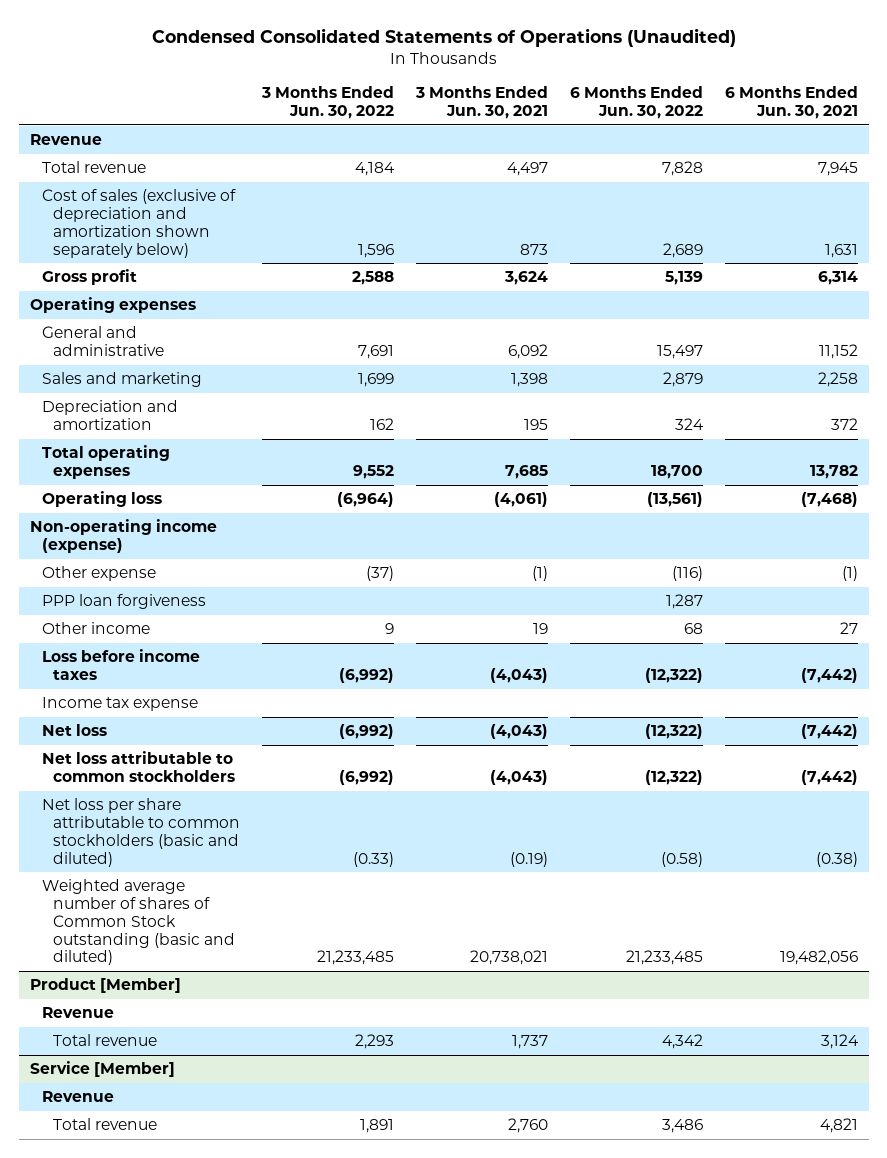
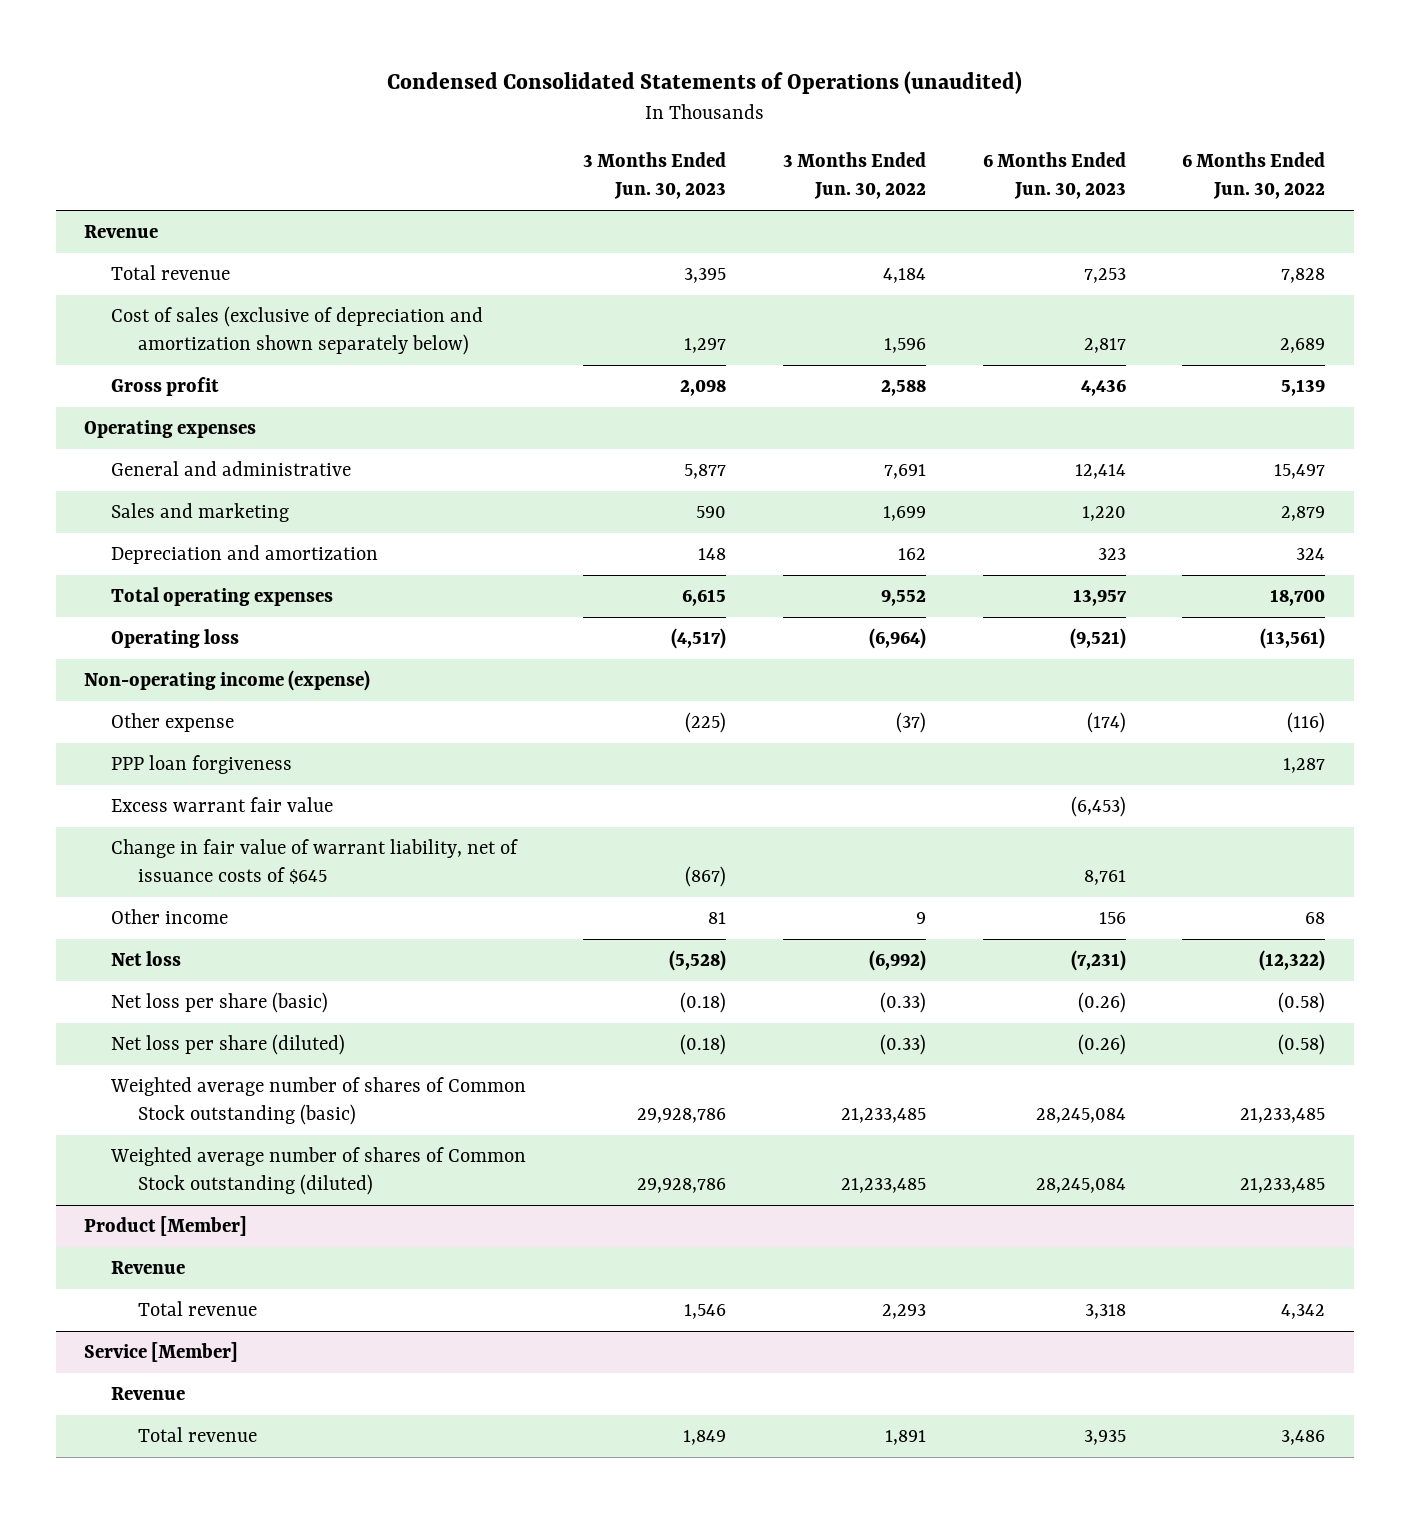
[151,27,736,47] Condensed Consolidated Statements of Operations (Unaudited) -> [386,71,1022,95] Condensed Consolidated Statements of Operations (unaudited)
[414,86,548,120] 3 Months Ended Jun. 30, 2021 -> none
[724,86,858,120] 6 Months Ended Jun. 30, 2021 -> none
none -> [583,152,727,200] 3 Months Ended Jun. 30, 2023
none -> [982,152,1126,200] 6 Months Ended Jun. 30, 2023
none -> [111,797,334,813] Excess warrant fair value
none -> [111,839,519,885] Change in fair value of warrant liability, net of issuance costs of $645
[41,649,200,681] Loss before income taxes -> none
[41,697,198,712] Income tax expense -> none
[41,751,236,783] Net loss attributable to common stockholders -> none
[41,798,241,867] Net loss per share attributable to common stockholders (basic and diluted) -> [111,992,329,1014] Net loss per share (basic)
none -> [111,1034,346,1056] Net loss per share (diluted)
[41,879,236,966] Weighted average number of shares of Common Stock outstanding (basic and diluted) -> [110,1077,527,1126] Weighted average number of shares of Common Stock outstanding (basic)
none -> [110,1147,527,1196] Weighted average number of shares of Common Stock outstanding (diluted)

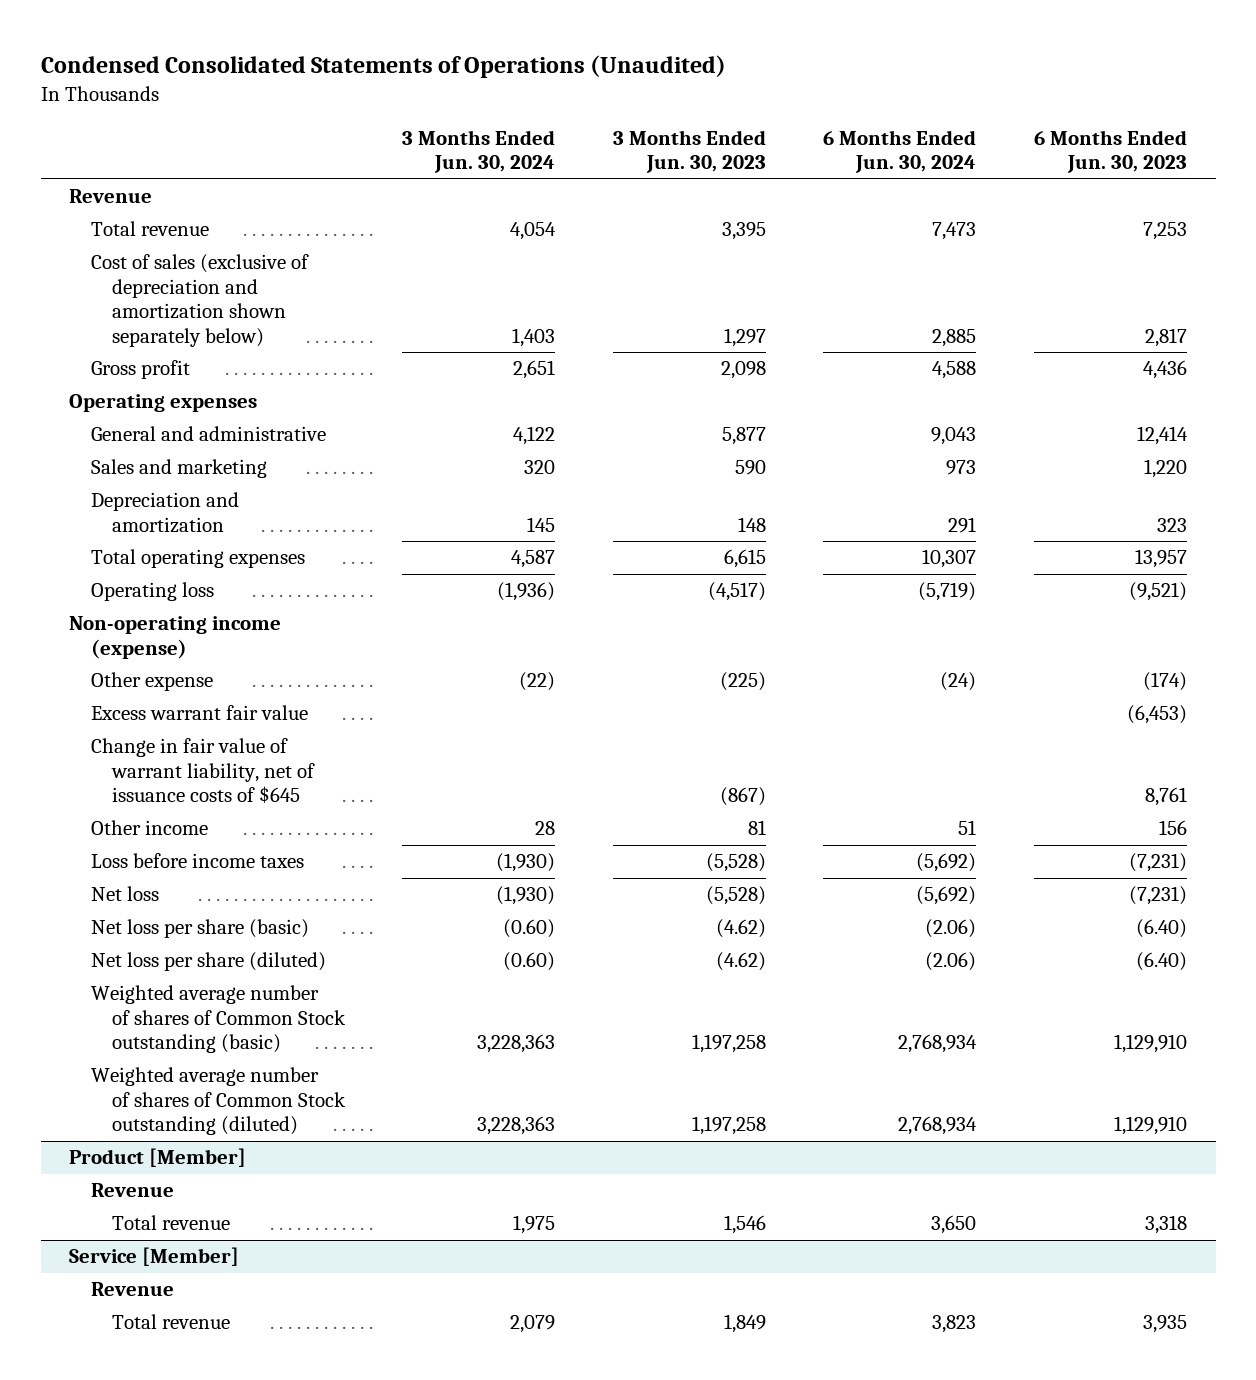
[386,71,1022,95] Condensed Consolidated Statements of Operations (unaudited) -> [40,54,726,78] Condensed Consolidated Statements of Operations (Unaudited)
[782,152,926,200] 3 Months Ended Jun. 30, 2022 -> none
[1182,152,1326,200] 6 Months Ended Jun. 30, 2022 -> none
none -> [402,129,556,174] 3 Months Ended Jun. 30, 2024
none -> [823,129,977,174] 6 Months Ended Jun. 30, 2024
[111,755,293,775] PPP loan forgiveness -> none
none -> [90,853,304,869] Loss before income taxes
[680,992,727,1014] (0.18) -> [715,919,766,939] (4.62)
[1077,992,1126,1014] (0.26) -> [1136,919,1188,939] (6.40)
[680,1034,727,1056] (0.18) -> [715,952,766,972] (4.62)
[1077,1034,1126,1056] (0.26) -> [1136,952,1188,972] (6.40)
[637,1108,727,1124] 29,928,786 -> [691,1034,766,1054] 1,197,258
[1035,1108,1126,1124] 28,245,084 -> [1114,1034,1188,1054] 1,129,910
[637,1178,727,1194] 29,928,786 -> [691,1116,766,1136] 1,197,258
[1035,1178,1126,1194] 28,245,084 -> [1114,1116,1188,1136] 1,129,910

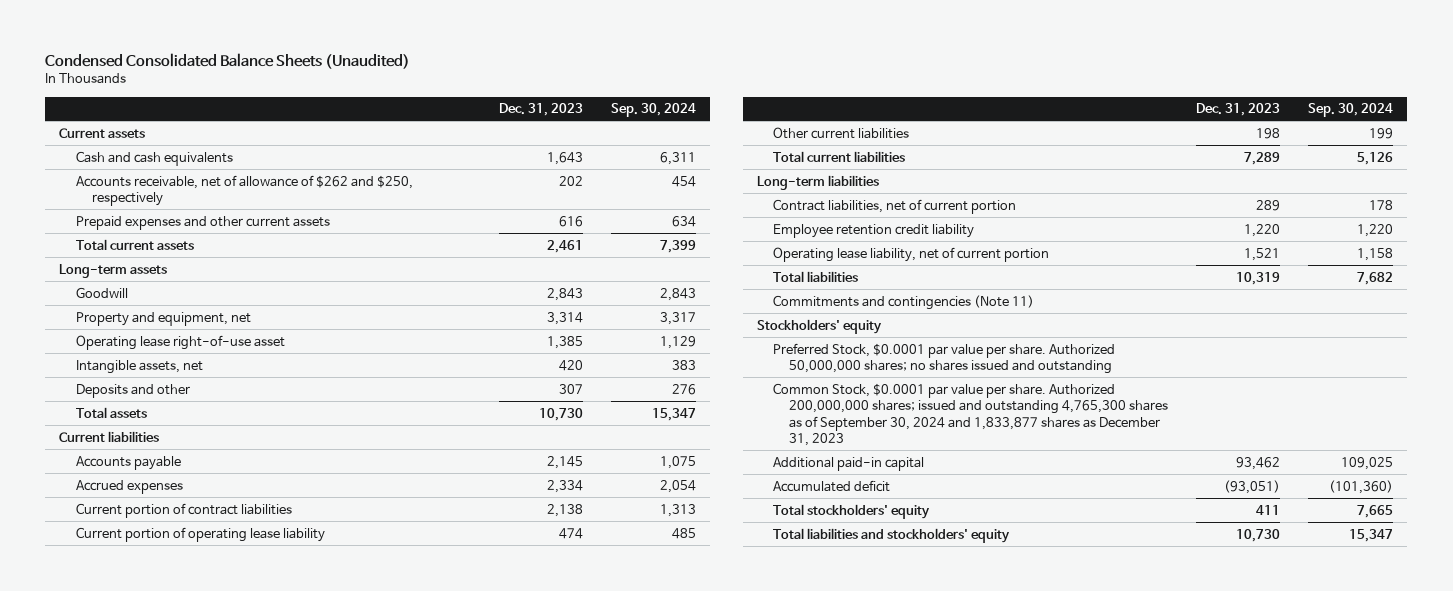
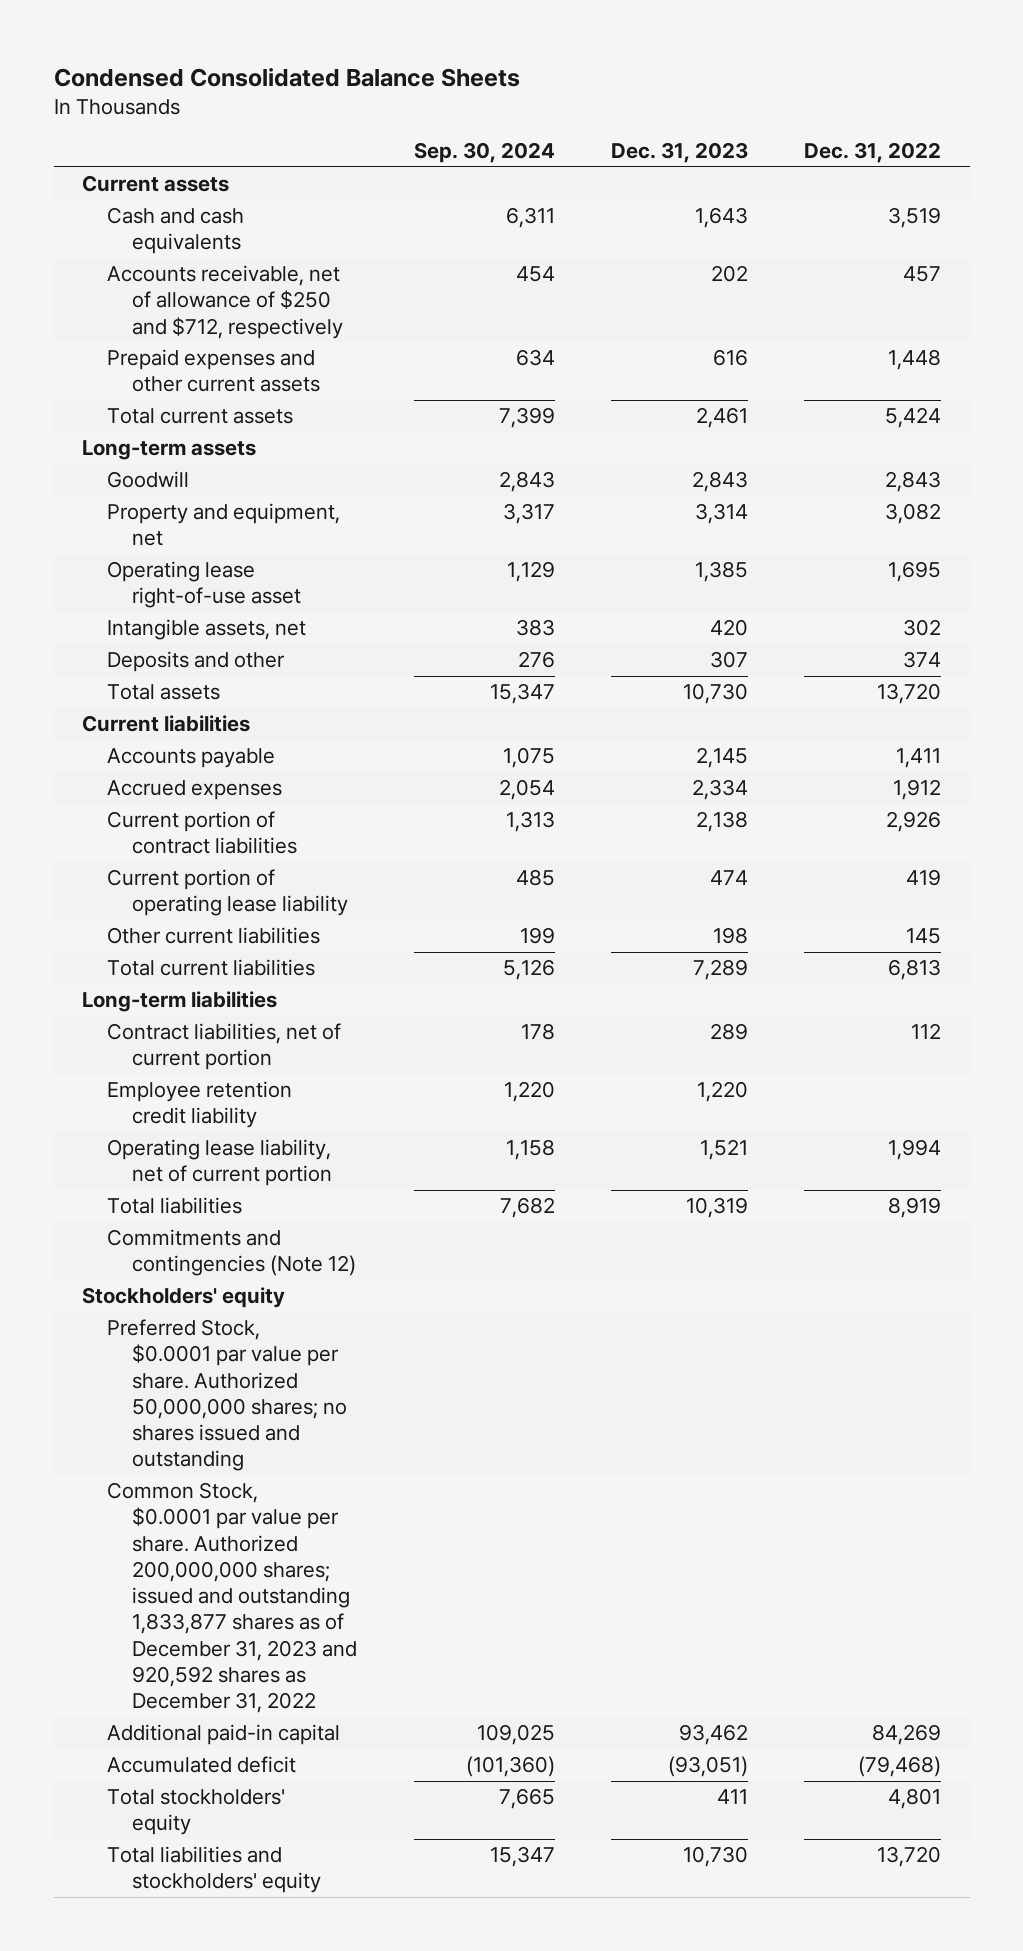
[45,52,411,69] Condensed Consolidated Balance Sheets (Unaudited) -> [53,68,520,88] Condensed Consolidated Balance Sheets
none -> [804,142,942,164] Dec. 31, 2022
[75,174,413,207] Accounts receivable, net of allowance of $262 and $250, respectively -> [107,265,344,339] Accounts receivable, net of allowance of $250 and $712, respectively
[772,294,1034,310] Commitments and contingencies (Note 11) -> [107,1229,357,1277] Commitments and contingencies (Note 12)
[772,382,1169,447] Common Stock, $0.0001 par value per share. Authorized 200,000,000 shares; issued and outstanding 4,765,300 shares as of September 30, 2024 and 1,833,877 shares as December 31, 2023 -> [107,1482,358,1714] Common Stock, $0.0001 par value per share. Authorized 200,000,000 shares; issued and outstanding 1,833,877 shares as of December 31, 2023 and 920,592 shares as December 31, 2022

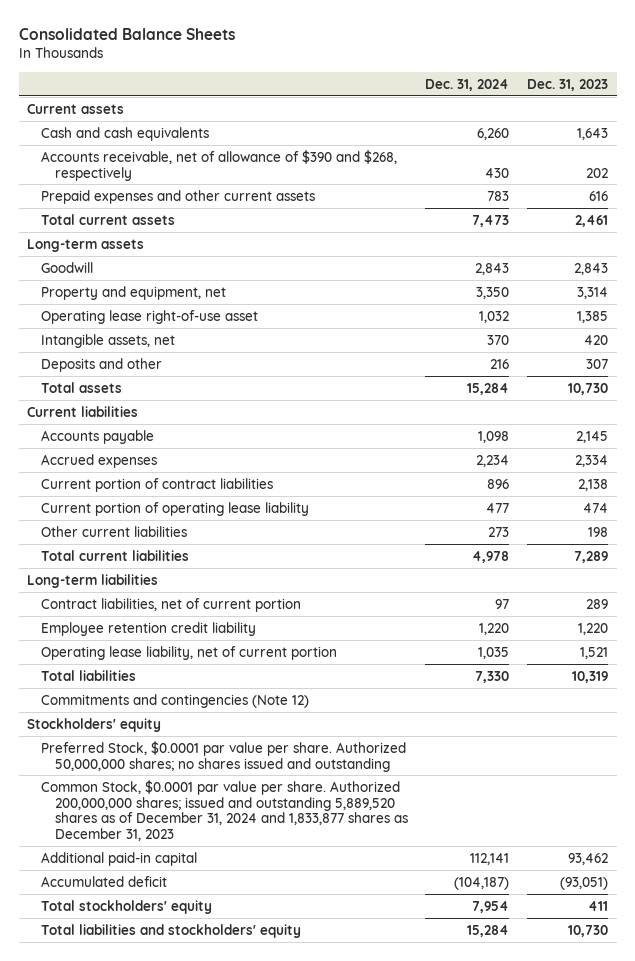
[53,68,520,88] Condensed Consolidated Balance Sheets -> [18,27,235,40] Consolidated Balance Sheets
[413,142,555,164] Sep. 30, 2024 -> none
[804,142,942,164] Dec. 31, 2022 -> none
none -> [425,78,510,91] Dec. 31, 2024
[107,265,344,339] Accounts receivable, net of allowance of $250 and $712, respectively -> [41,149,398,181] Accounts receivable, net of allowance of $390 and $268, respectively
[107,1482,358,1714] Common Stock, $0.0001 par value per share. Authorized 200,000,000 shares; issued and outstanding 1,833,877 shares as of December 31, 2023 and 920,592 shares as December 31, 2022 -> [41,779,408,842] Common Stock, $0.0001 par value per share. Authorized 200,000,000 shares; issued and outstanding 5,889,520 shares as of December 31, 2024 and 1,833,877 shares as December 31, 2023

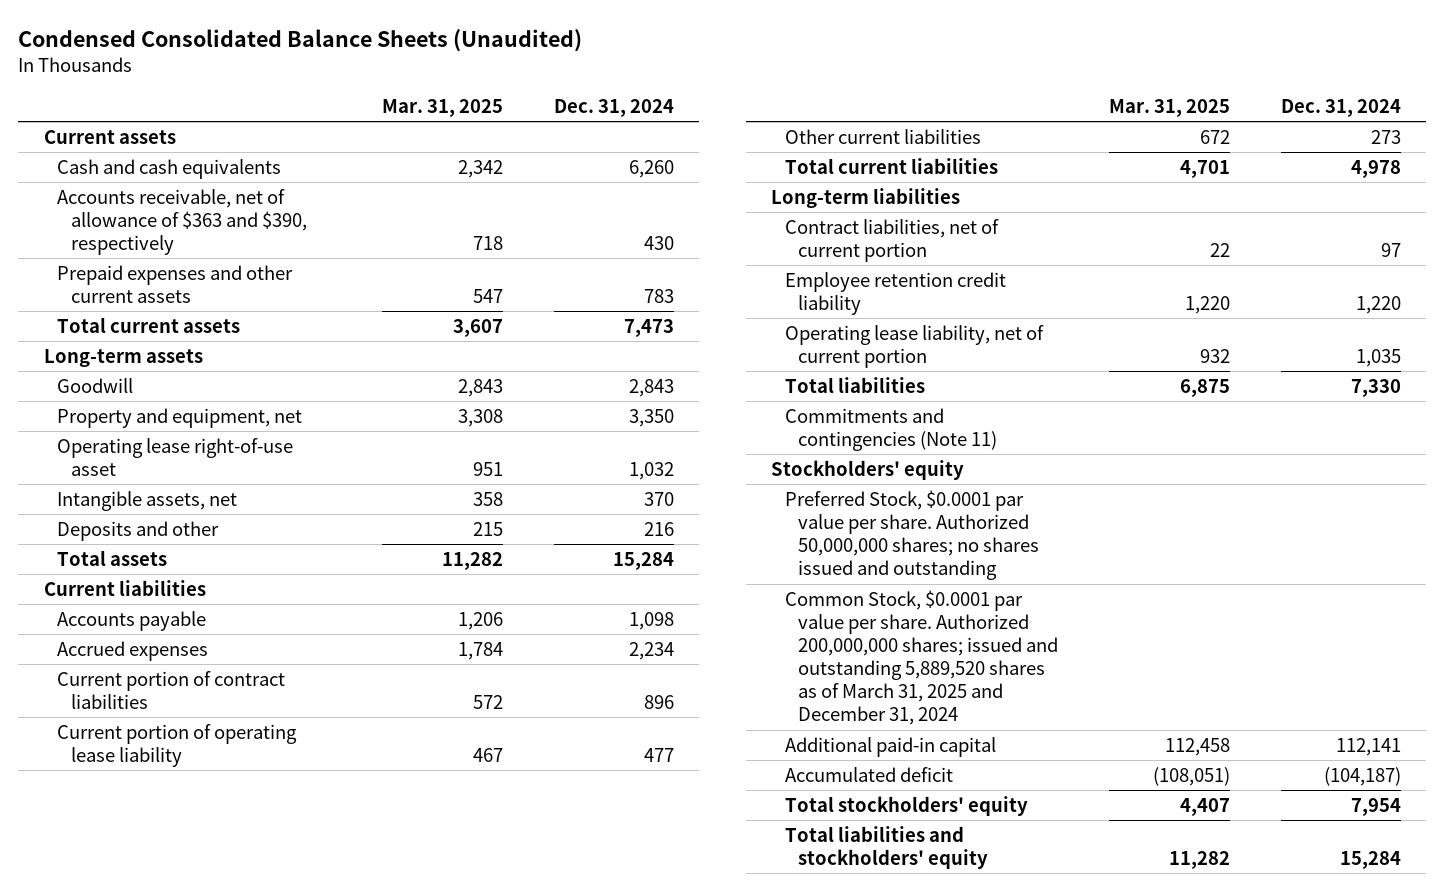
[18,27,235,40] Consolidated Balance Sheets -> [18,29,583,53] Condensed Consolidated Balance Sheets (Unaudited)
[526,78,608,91] Dec. 31, 2023 -> none
none -> [381,98,503,117] Mar. 31, 2025
[41,149,398,181] Accounts receivable, net of allowance of $390 and $268, respectively -> [57,188,307,256] Accounts receivable, net of allowance of $363 and $390, respectively
[41,693,310,708] Commitments and contingencies (Note 12) -> [784,407,998,452] Commitments and contingencies (Note 11)
[41,779,408,842] Common Stock, $0.0001 par value per share. Authorized 200,000,000 shares; issued and outstanding 5,889,520 shares as of December 31, 2024 and 1,833,877 shares as December 31, 2023 -> [784,589,1059,726] Common Stock, $0.0001 par value per share. Authorized 200,000,000 shares; issued and outstanding 5,889,520 shares as of March 31, 2025 and December 31, 2024

